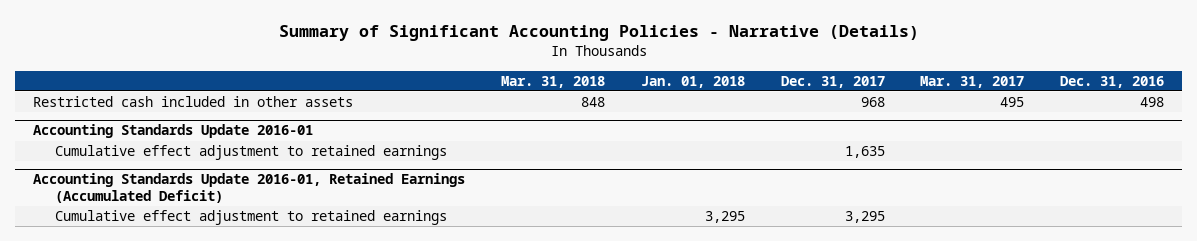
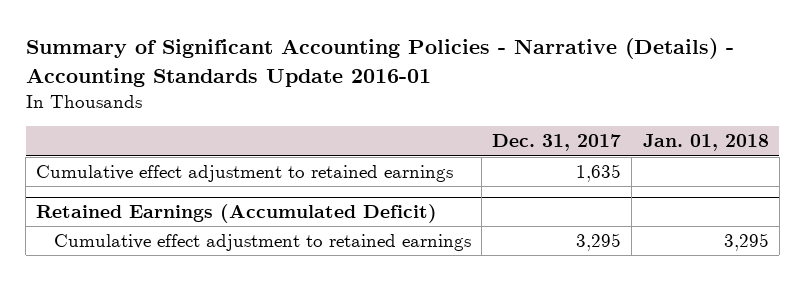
[278,25,919,42] Summary of Significant Accounting Policies - Narrative (Details) -> [25,38,734,88] Summary of Significant Accounting Policies - Narrative (Details) - Accounting Standards Update 2016-01
[500,75,605,88] Mar. 31, 2018 -> none
[920,75,1025,88] Mar. 31, 2017 -> none
[1060,75,1165,88] Dec. 31, 2016 -> none
[33,96,354,108] Restricted cash included in other assets -> none
[33,124,314,139] Accounting Standards Update 2016-01 -> none
[33,173,466,203] Accounting Standards Update 2016-01, Retained Earnings (Accumulated Deficit) -> none
none -> [36,204,438,224] Retained Earnings (Accumulated Deficit)

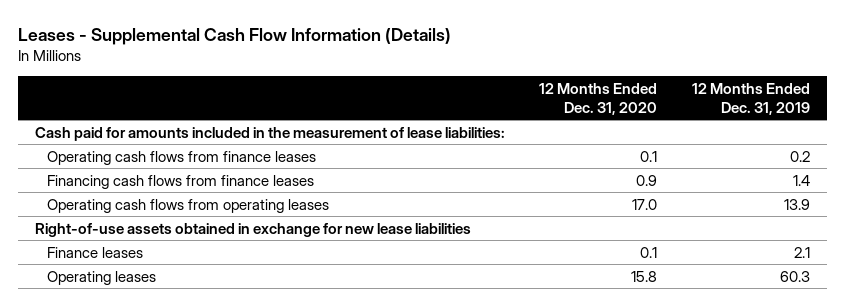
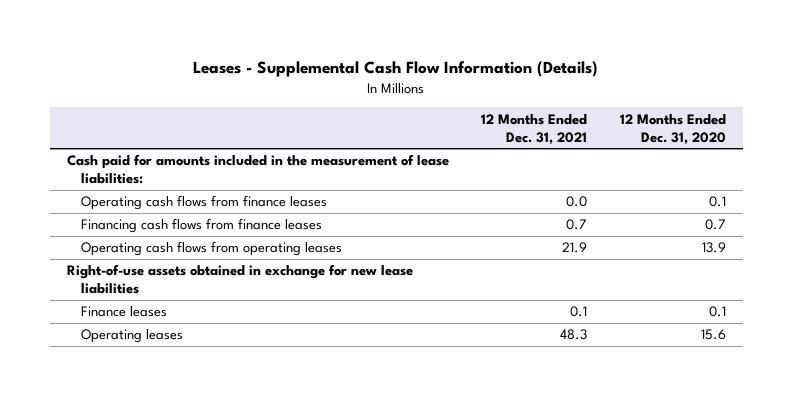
[691,83,810,115] 12 Months Ended Dec. 31, 2019 -> none
none -> [481,113,588,145] 12 Months Ended Dec. 31, 2021
[636,174,658,186] 0.9 -> [705,219,727,231] 0.7
[632,198,658,210] 17.0 -> [702,242,727,254] 13.9
[631,270,658,282] 15.8 -> [701,329,727,341] 15.6

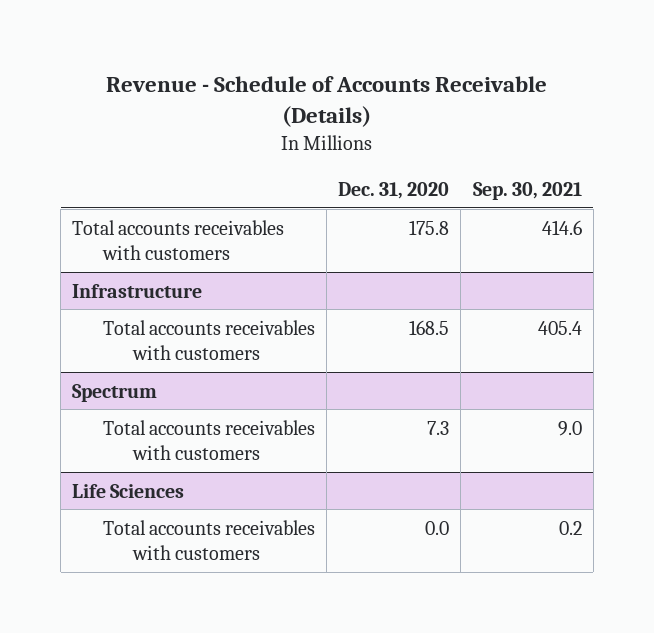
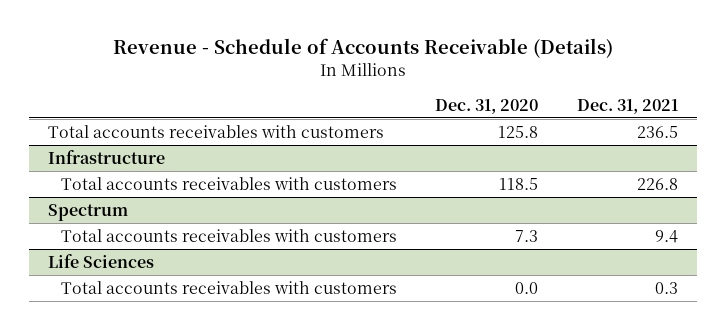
[472,181,582,200] Sep. 30, 2021 -> none
none -> [577,98,679,114] Dec. 31, 2021
[409,219,450,235] 175.8 -> [498,125,539,138] 125.8
[409,319,450,335] 168.5 -> [499,177,539,190] 118.5

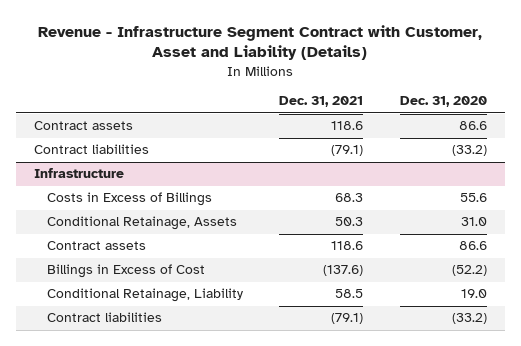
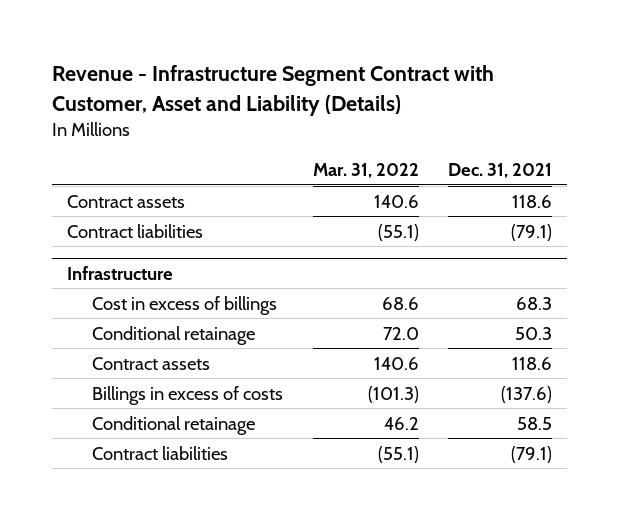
[399,96,487,108] Dec. 31, 2020 -> none
none -> [312,163,419,179] Mar. 31, 2022
[47,192,213,207] Costs in Excess of Billings -> [92,295,278,315] Cost in excess of billings
[47,216,238,231] Conditional Retainage, Assets -> [92,325,256,345] Conditional retainage
[47,264,206,279] Billings in Excess of Cost -> [92,385,284,405] Billings in excess of costs
[47,288,244,303] Conditional Retainage, Liability -> [92,415,256,435] Conditional retainage

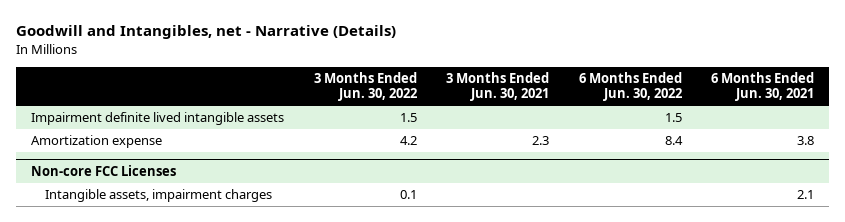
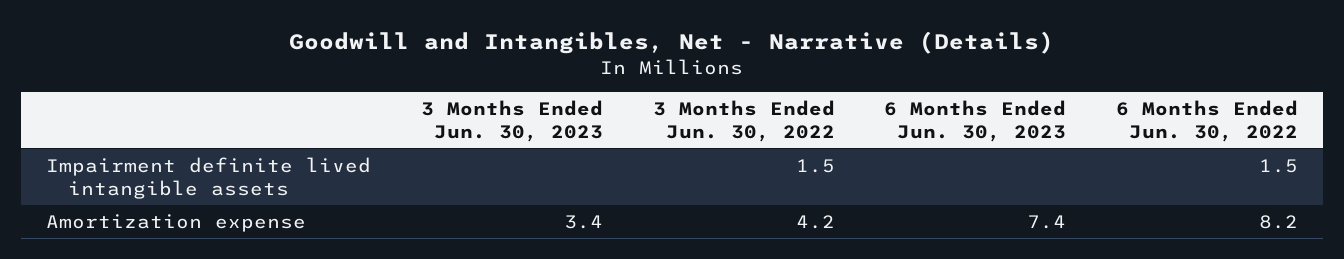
[16,25,397,40] Goodwill and Intangibles, net - Narrative (Details) -> [289,31,1055,55] Goodwill and Intangibles, Net - Narrative (Details)
[446,71,550,102] 3 Months Ended Jun. 30, 2021 -> none
[711,71,815,102] 6 Months Ended Jun. 30, 2021 -> none
none -> [420,99,603,142] 3 Months Ended Jun. 30, 2023
none -> [884,99,1067,142] 6 Months Ended Jun. 30, 2023
[30,164,176,176] Non-core FCC Licenses -> none
[45,189,273,203] Intangible assets, impairment charges -> none
[664,136,683,146] 8.4 -> [1259,215,1299,230] 8.2

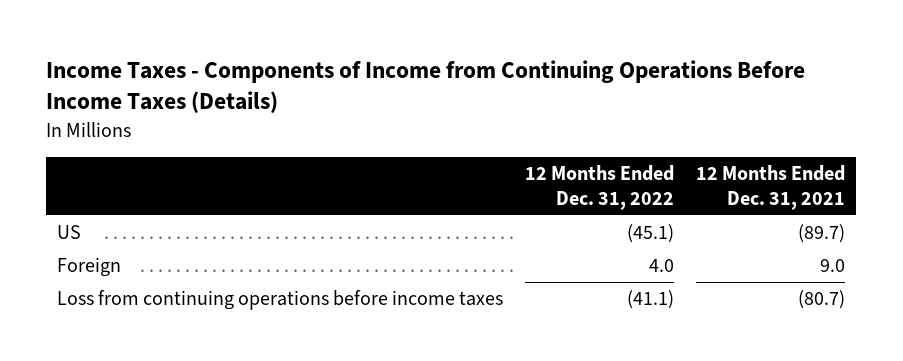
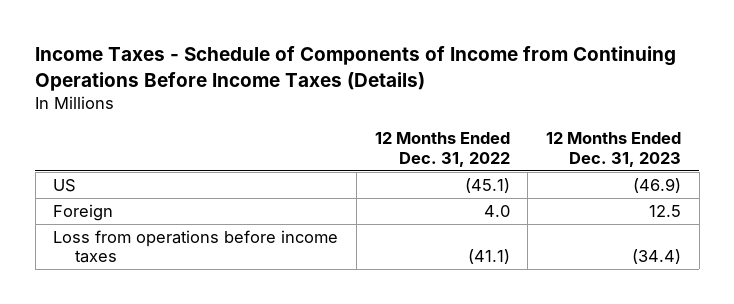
[46,59,806,114] Income Taxes - Components of Income from Continuing Operations Before Income Taxes (Details) -> [35,45,677,91] Income Taxes - Schedule of Components of Income from Continuing Operations Before Income Taxes (Details)
[696,165,846,210] 12 Months Ended Dec. 31, 2021 -> none
none -> [546,132,682,167] 12 Months Ended Dec. 31, 2023
[57,290,504,311] Loss from continuing operations before income taxes -> [53,229,339,264] Loss from operations before income taxes

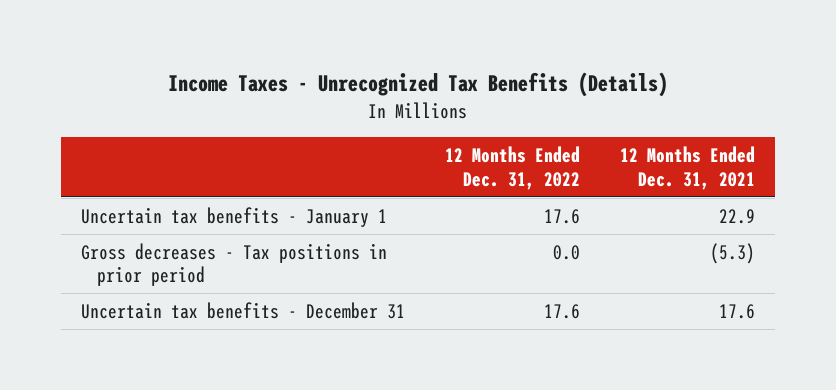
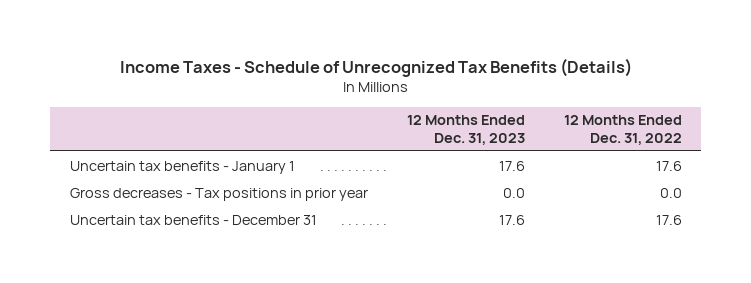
[167,72,668,98] Income Taxes - Unrecognized Tax Benefits (Details) -> [119,57,632,77] Income Taxes - Schedule of Unrecognized Tax Benefits (Details)
[619,146,755,190] 12 Months Ended Dec. 31, 2021 -> none
none -> [406,115,525,145] 12 Months Ended Dec. 31, 2023
[80,242,387,287] Gross decreases - Tax positions in prior period -> [69,187,368,201] Gross decreases - Tax positions in prior year

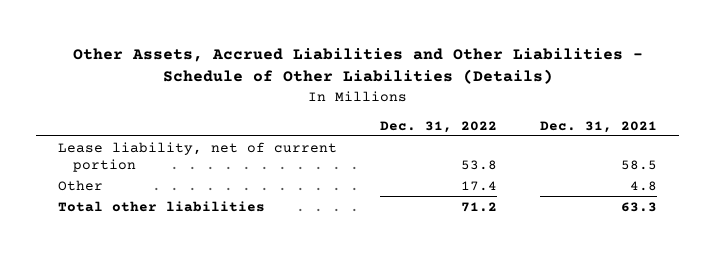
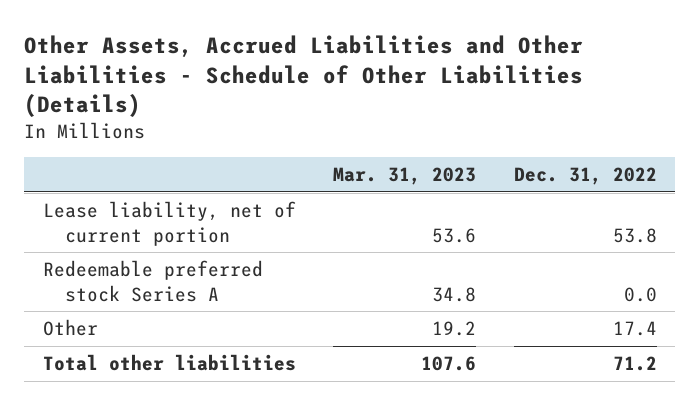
[540,120,658,133] Dec. 31, 2021 -> none
none -> [333,166,477,185] Mar. 31, 2023
none -> [42,260,263,302] Redeemable preferred stock Series A

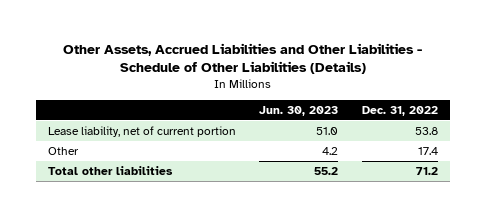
[333,166,477,185] Mar. 31, 2023 -> none
none -> [259,105,339,116] Jun. 30, 2023
[42,260,263,302] Redeemable preferred stock Series A -> none

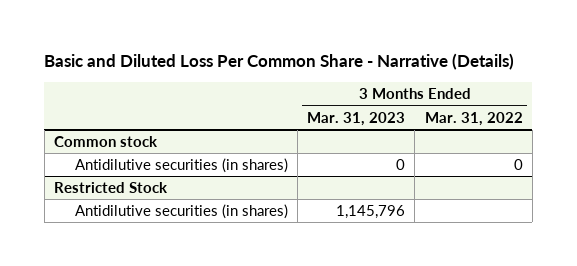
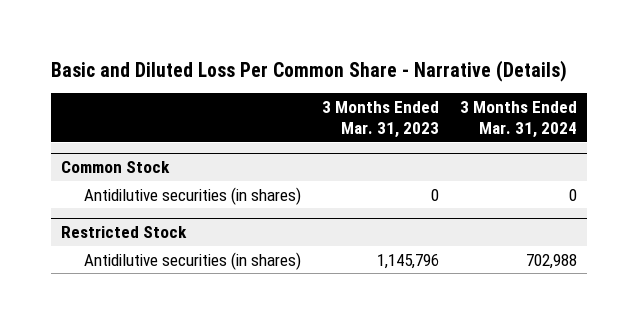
[424,111,523,126] Mar. 31, 2022 -> none
none -> [459,101,577,139] 3 Months Ended Mar. 31, 2024
[54,136,159,148] Common stock -> [61,161,171,174] Common Stock

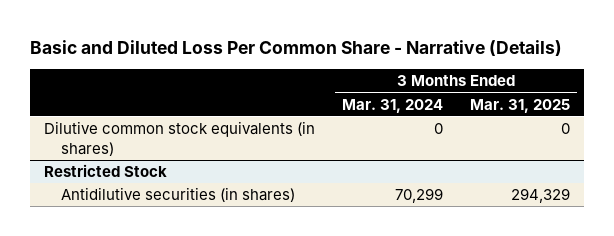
[321,101,439,139] 3 Months Ended Mar. 31, 2023 -> none
none -> [470,98,571,113] Mar. 31, 2025
[61,161,171,174] Common Stock -> none
[83,186,301,205] Antidilutive securities (in shares) -> none
none -> [43,121,315,156] Dilutive common stock equivalents (in shares)
[525,253,577,269] 702,988 -> [395,188,444,204] 70,299

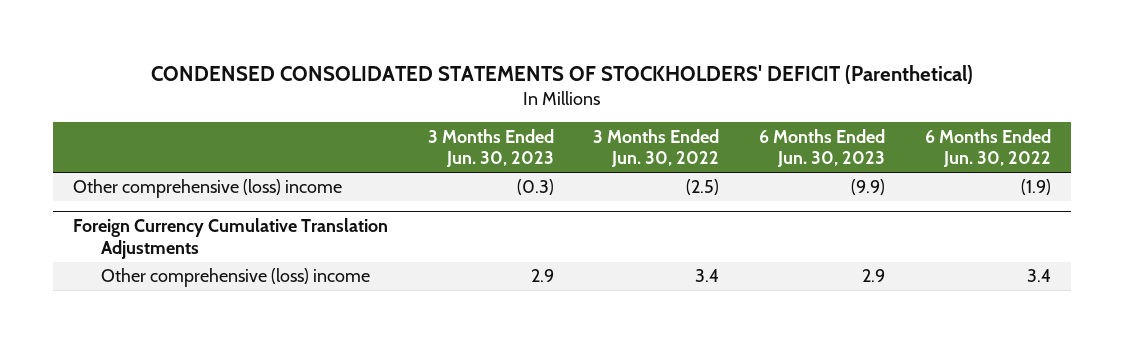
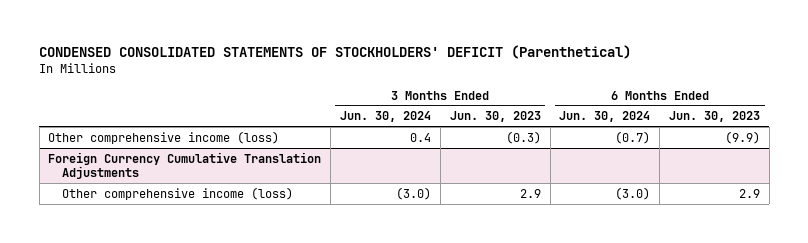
[593,128,720,168] 3 Months Ended Jun. 30, 2022 -> none
[924,128,1051,168] 6 Months Ended Jun. 30, 2022 -> none
none -> [340,111,432,123] Jun. 30, 2024
none -> [559,111,651,123] Jun. 30, 2024
[72,179,342,199] Other comprehensive (loss) income -> [48,130,280,144] Other comprehensive income (loss)
[100,268,370,288] Other comprehensive (loss) income -> [61,186,293,200] Other comprehensive income (loss)

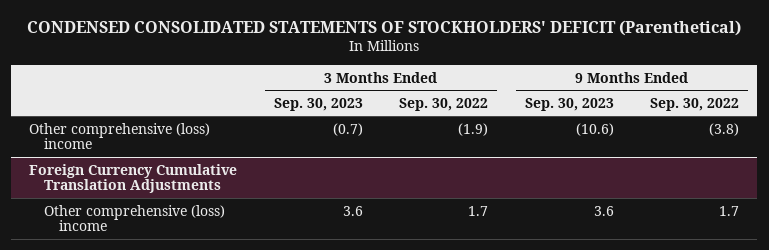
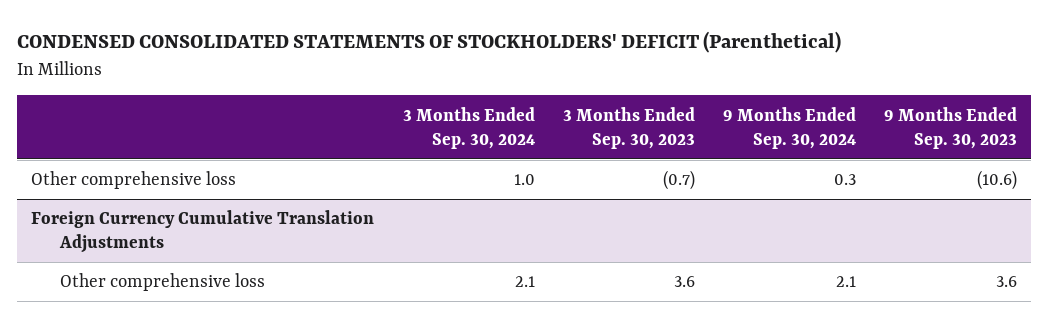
[399,97,489,111] Sep. 30, 2022 -> none
[650,97,740,111] Sep. 30, 2022 -> none
none -> [402,106,535,149] 3 Months Ended Sep. 30, 2024
none -> [723,106,857,149] 9 Months Ended Sep. 30, 2024
[29,122,211,150] Other comprehensive (loss) income -> [31,171,237,190] Other comprehensive loss
[43,204,225,232] Other comprehensive (loss) income -> [60,273,266,292] Other comprehensive loss

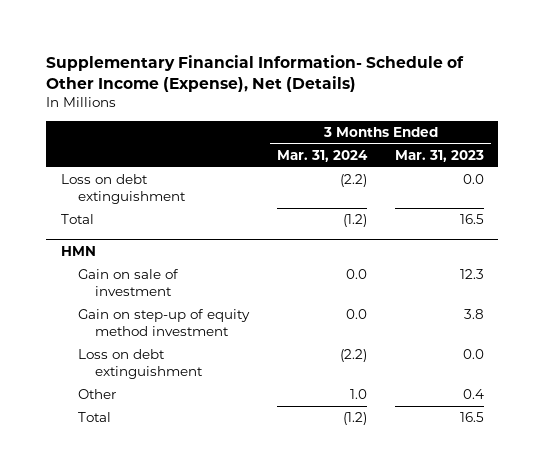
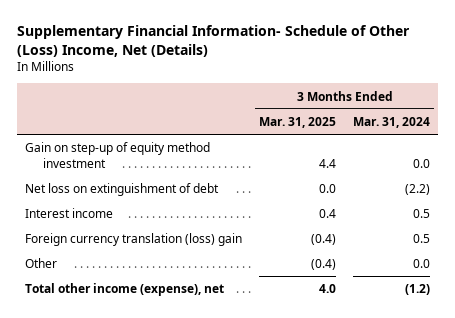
[46,54,465,92] Supplementary Financial Information- Schedule of Other Income (Expense), Net (Details) -> [16,24,410,57] Supplementary Financial Information- Schedule of Other (Loss) Income, Net (Details)
[395,150,485,163] Mar. 31, 2023 -> none
none -> [259,116,337,128] Mar. 31, 2025
[60,174,186,205] Loss on debt extinguishment -> none
[60,214,94,225] Total -> none
[60,245,96,256] HMN -> none
[77,269,179,297] Gain on sale of investment -> none
[77,349,204,380] Loss on debt extinguishment -> [25,183,220,197] Net loss on extinguishment of debt
none -> [25,208,114,219] Interest income
none -> [25,233,243,247] Foreign currency translation (loss) gain
[349,389,367,400] 1.0 -> [412,259,430,269] 0.0
[77,412,111,423] Total -> [25,283,225,297] Total other income (expense), net

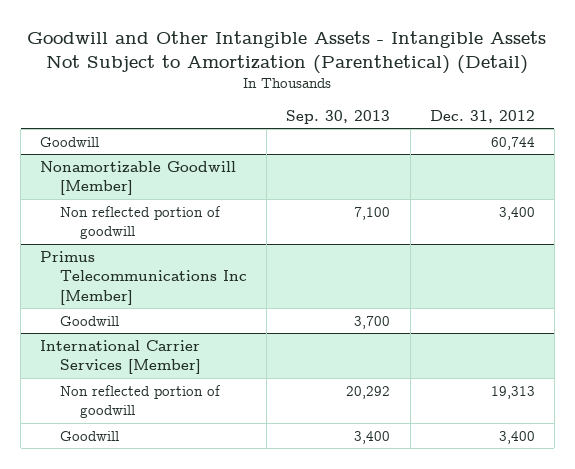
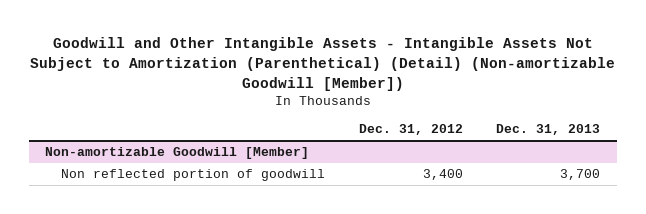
[27,31,547,74] Goodwill and Other Intangible Assets - Intangible Assets Not Subject to Amortization (Parenthetical) (Detail) -> [29,37,615,92] Goodwill and Other Intangible Assets - Intangible Assets Not Subject to Amortization (Parenthetical) (Detail) (Non-amortizable Goodwill [Member])
[286,110,391,125] Sep. 30, 2013 -> none
none -> [496,124,601,136] Dec. 31, 2013
[40,136,100,147] Goodwill -> none
[40,160,237,196] Nonamortizable Goodwill [Member] -> none
none -> [45,147,310,160] Non-amortizable Goodwill [Member]
[40,250,248,306] Primus Telecommunications Inc [Member] -> none
[60,315,120,326] Goodwill -> none
[40,339,202,375] International Carrier Services [Member] -> none
[60,384,222,419] Non reflected portion of goodwill -> none
[60,430,120,441] Goodwill -> none

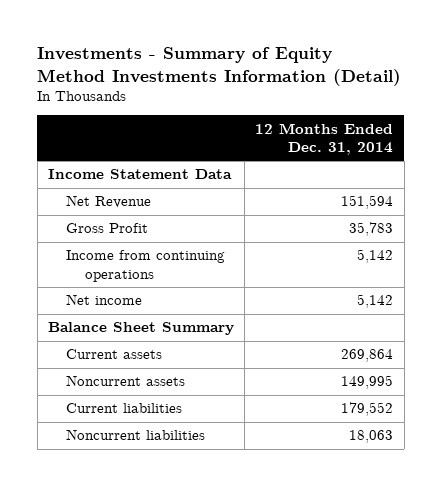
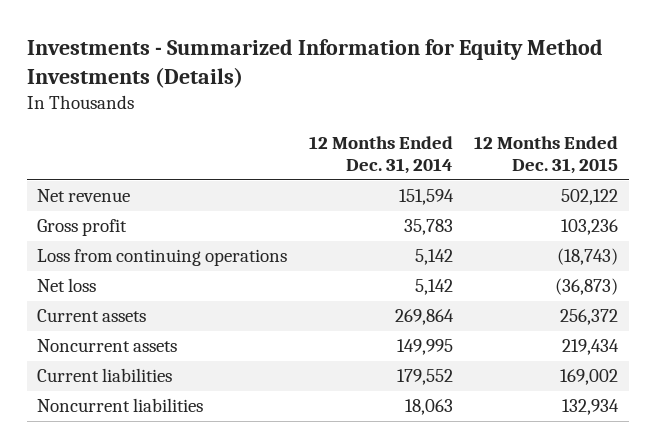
[37,47,402,86] Investments - Summary of Equity Method Investments Information (Detail) -> [26,39,603,89] Investments - Summarized Information for Equity Method Investments (Details)
none -> [473,135,618,174] 12 Months Ended Dec. 31, 2015
[47,169,232,180] Income Statement Data -> none
[47,322,234,336] Balance Sheet Summary -> none
[66,195,152,209] Net Revenue -> [37,189,131,203] Net revenue
[66,223,149,234] Gross Profit -> [37,219,128,237] Gross profit
[66,250,226,282] Income from continuing operations -> [37,249,288,267] Loss from continuing operations
[66,294,143,306] Net income -> [37,278,97,293] Net loss

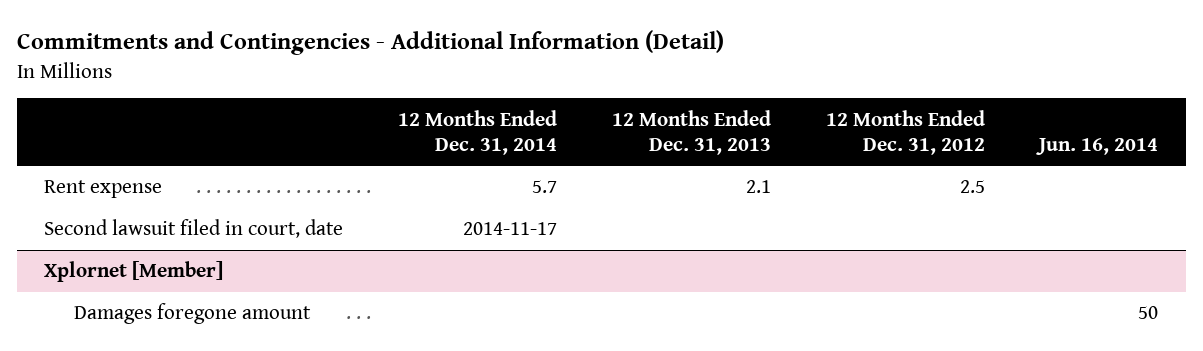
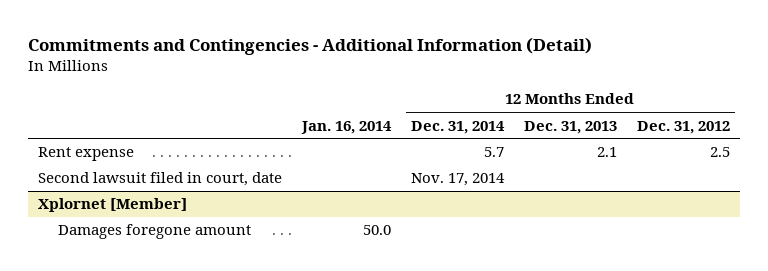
[1036,137,1159,155] Jun. 16, 2014 -> none
none -> [301,120,393,134] Jan. 16, 2014
[463,222,558,236] 2014-11-17 -> [410,173,505,187] Nov. 17, 2014

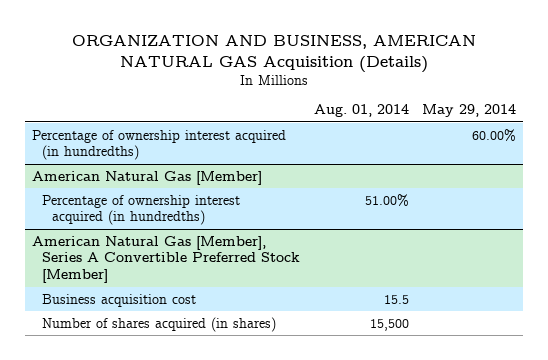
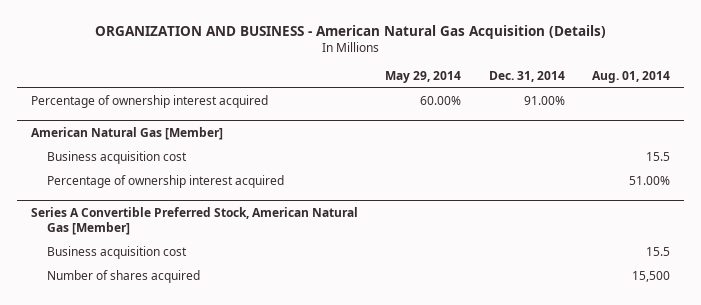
[72,34,477,73] ORGANIZATION AND BUSINESS, AMERICAN NATURAL GAS Acquisition (Details) -> [94,24,606,39] ORGANIZATION AND BUSINESS - American Natural Gas Acquisition (Details)
none -> [488,71,565,83] Dec. 31, 2014
[31,129,286,161] Percentage of ownership interest acquired (in hundredths) -> [31,95,269,109] Percentage of ownership interest acquired
[41,194,240,226] Percentage of ownership interest acquired (in hundredths) -> none
[31,235,300,284] American Natural Gas [Member], Series A Convertible Preferred Stock [Member] -> none
none -> [47,175,285,189] Percentage of ownership interest acquired
none -> [31,206,359,236] Series A Convertible Preferred Stock, American Natural Gas [Member]
none -> [47,246,188,260] Business acquisition cost
[41,316,276,332] Number of shares acquired (in shares) -> [47,270,201,284] Number of shares acquired

